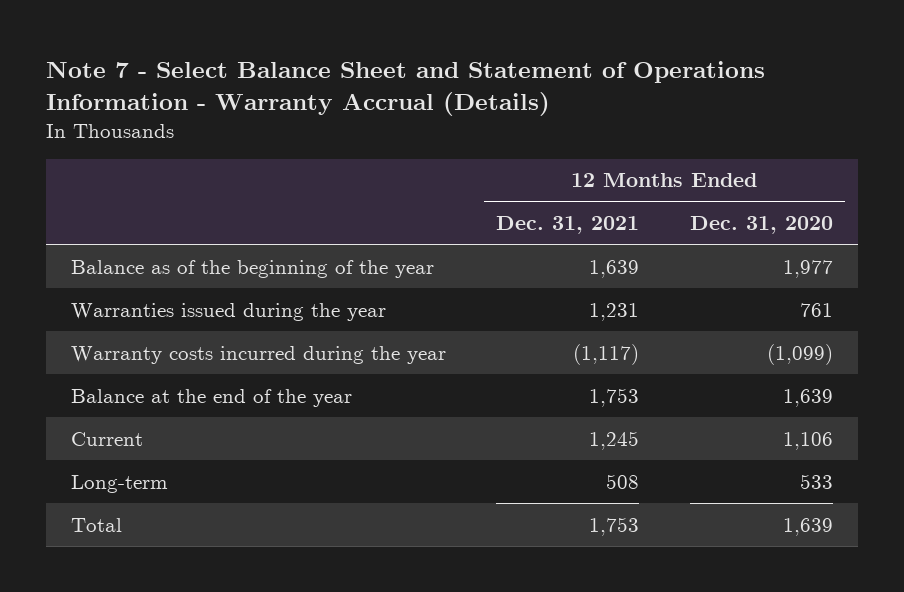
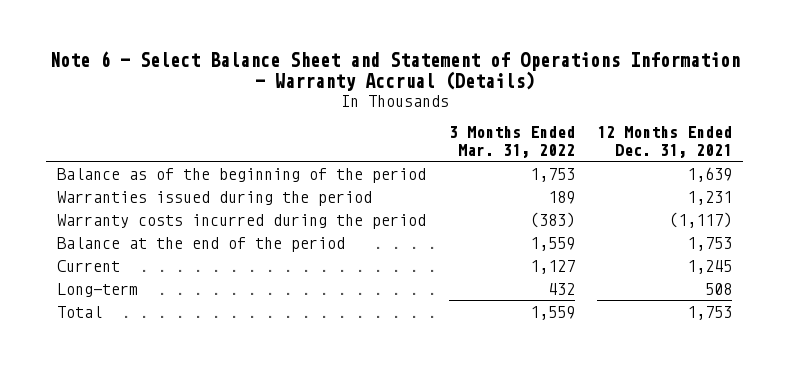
[46,61,766,117] Note 7 - Select Balance Sheet and Statement of Operations Information - Warranty Accrual (Details) -> [49,51,740,92] Note 6 - Select Balance Sheet and Statement of Operations Information - Warranty Accrual (Details)
[689,216,833,235] Dec. 31, 2020 -> none
none -> [448,126,575,158] 3 Months Ended Mar. 31, 2022
[71,259,435,278] Balance as of the beginning of the year -> [57,167,427,183] Balance as of the beginning of the period
[71,302,387,321] Warranties issued during the year -> [57,190,373,206] Warranties issued during the period
[71,345,447,364] Warranty costs incurred during the year -> [57,213,427,229] Warranty costs incurred during the period
[71,388,353,407] Balance at the end of the year -> [57,236,346,252] Balance at the end of the period

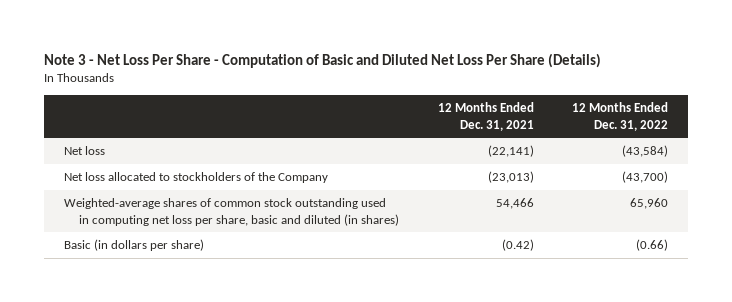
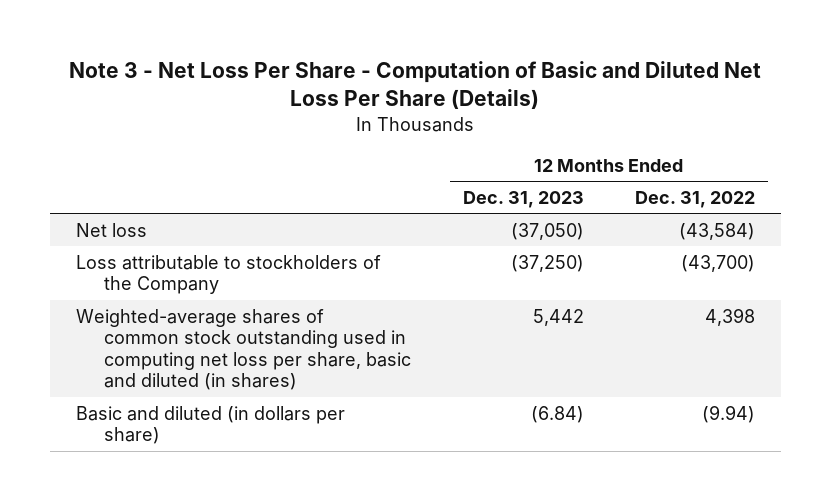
[437,102,534,131] 12 Months Ended Dec. 31, 2021 -> none
none -> [462,191,584,209] Dec. 31, 2023
[63,171,328,183] Net loss allocated to stockholders of the Company -> [75,254,381,295] Loss attributable to stockholders of the Company
[630,197,669,209] 65,960 -> [705,307,756,326] 4,398
[63,238,204,251] Basic (in dollars per share) -> [75,405,345,445] Basic and diluted (in dollars per share)
[636,238,669,251] (0.66) -> [702,404,756,423] (9.94)

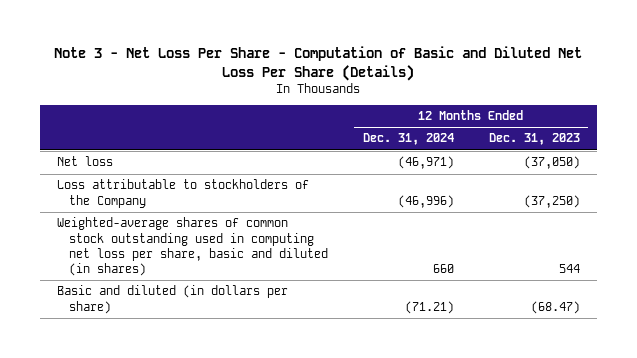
[635,191,756,209] Dec. 31, 2022 -> none
none -> [362,133,454,146] Dec. 31, 2024
[532,308,584,326] 5,442 -> [558,264,580,274] 544
[530,405,584,423] (6.84) -> [530,300,580,314] (68.47)

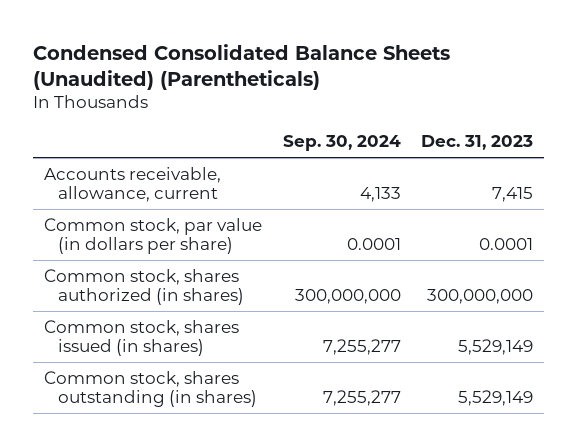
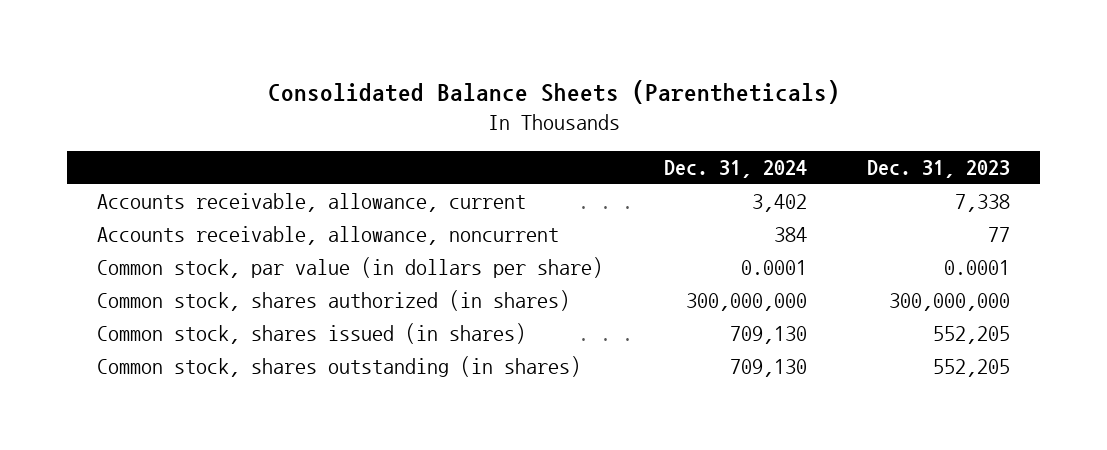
[33,43,451,90] Condensed Consolidated Balance Sheets (Unaudited) (Parentheticals) -> [267,80,840,105] Consolidated Balance Sheets (Parentheticals)
[282,135,401,152] Sep. 30, 2024 -> none
none -> [663,159,807,178] Dec. 31, 2024
[492,187,534,203] 7,415 -> [954,194,1010,213] 7,338
none -> [97,226,560,246] Accounts receivable, allowance, noncurrent
[458,339,534,356] 5,529,149 -> [932,326,1010,345] 552,205
[458,390,534,407] 5,529,149 -> [932,359,1010,378] 552,205

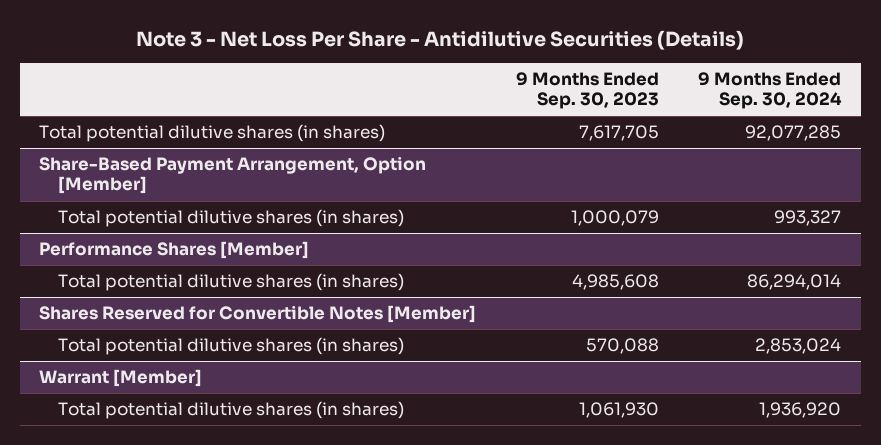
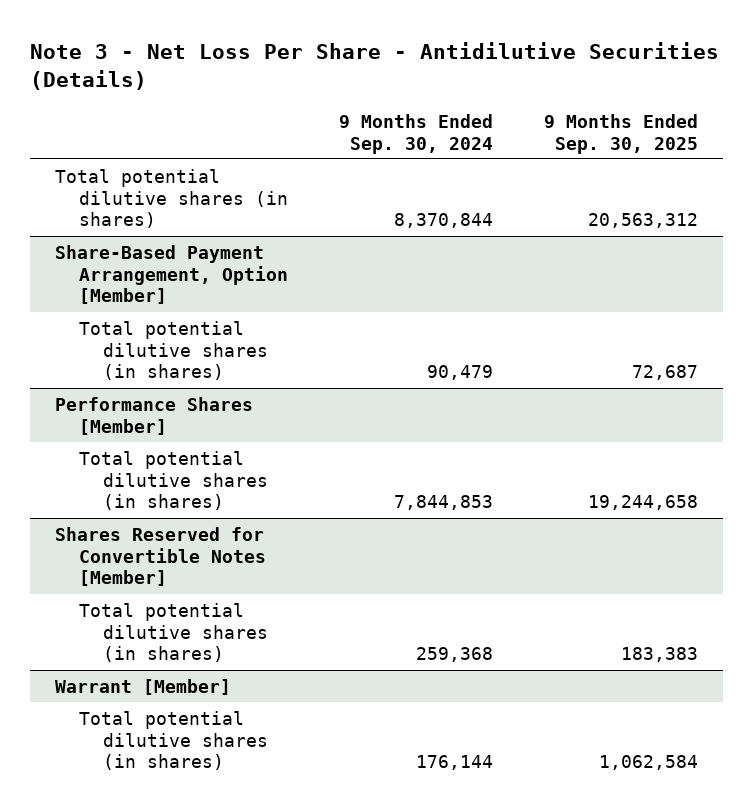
[515,71,659,110] 9 Months Ended Sep. 30, 2023 -> none
none -> [543,113,698,154] 9 Months Ended Sep. 30, 2025
[745,125,842,142] 92,077,285 -> [393,213,493,229] 8,370,844
[774,210,842,227] 993,327 -> [426,365,493,381] 90,479
[747,274,842,291] 86,294,014 -> [393,495,493,511] 7,844,853
[755,338,842,355] 2,853,024 -> [415,647,493,663] 259,368
[759,402,842,419] 1,936,920 -> [415,755,493,771] 176,144

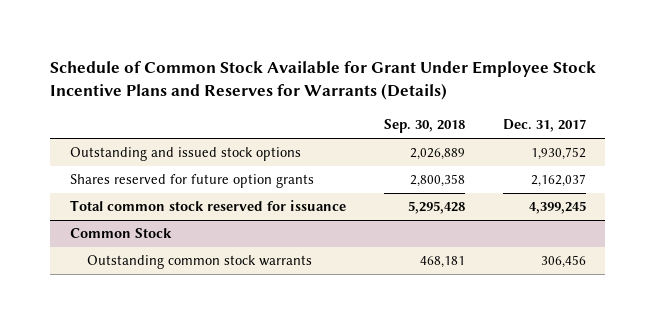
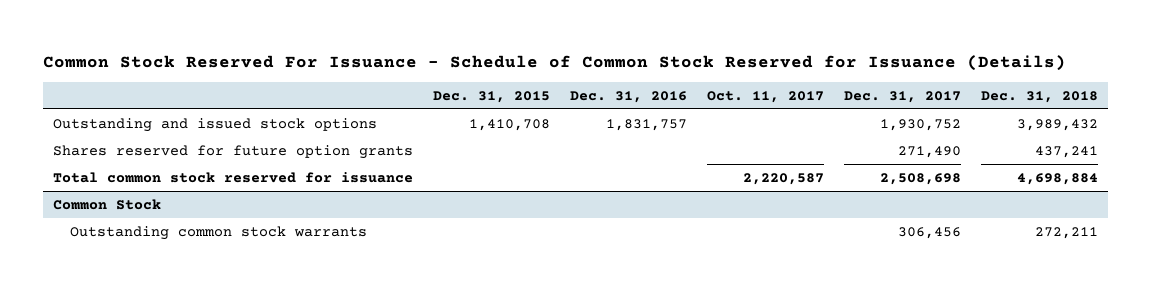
[50,61,597,101] Schedule of Common Stock Available for Grant Under Employee Stock Incentive Plans and Reserves for Warrants (Details) -> [43,54,1067,71] Common Stock Reserved For Issuance - Schedule of Common Stock Reserved for Issuance (Details)
[383,119,465,134] Sep. 30, 2018 -> none
none -> [433,90,551,103] Dec. 31, 2015
none -> [570,90,688,103] Dec. 31, 2016
none -> [707,90,825,103] Oct. 11, 2017
none -> [981,90,1099,103] Dec. 31, 2018
[531,174,587,188] 2,162,037 -> [898,145,962,158] 271,490
[529,201,587,215] 4,399,245 -> [880,172,962,185] 2,508,698

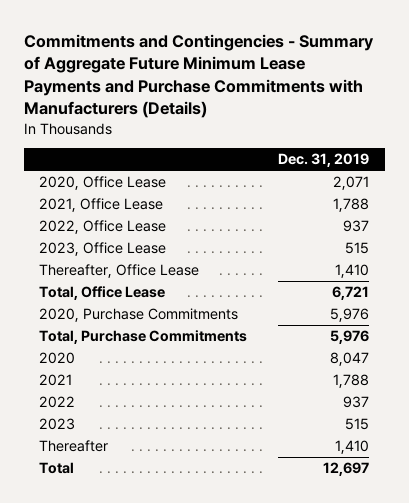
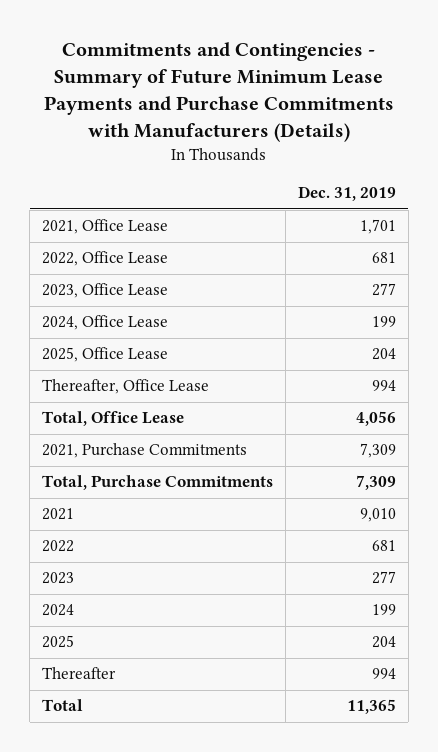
[24,33,375,119] Commitments and Contingencies - Summary of Aggregate Future Minimum Lease Payments and Purchase Commitments with Manufacturers (Details) -> [43,42,394,142] Commitments and Contingencies - Summary of Future Minimum Lease Payments and Purchase Commitments with Manufacturers (Details)
[39,352,76,365] 2020 -> none
[39,176,167,191] 2020, Office Lease -> [42,219,169,235] 2021, Office Lease
[333,176,370,191] 2,071 -> [359,219,396,235] 1,701
[39,198,164,213] 2021, Office Lease -> [42,251,169,267] 2022, Office Lease
[333,198,370,213] 1,788 -> [371,252,396,264] 681
[39,220,167,235] 2022, Office Lease -> [42,283,169,299] 2023, Office Lease
[343,220,370,233] 937 -> [371,283,396,297] 277
[39,242,167,257] 2023, Office Lease -> [42,315,169,331] 2024, Office Lease
[345,242,370,255] 515 -> [371,316,396,328] 199
none -> [42,347,169,363] 2025, Office Lease
[335,264,370,279] 1,410 -> [371,380,396,392] 994
[332,286,370,301] 6,721 -> [355,411,396,427] 4,056
[39,308,239,323] 2020, Purchase Commitments -> [42,443,248,459] 2021, Purchase Commitments
[330,308,370,323] 5,976 -> [359,443,396,459] 7,309
[330,330,370,345] 5,976 -> [355,475,396,491] 7,309
[333,374,370,389] 1,788 -> [359,508,396,523] 9,010
[343,396,370,409] 937 -> [371,540,396,552] 681
[345,418,370,431] 515 -> [371,571,396,585] 277
none -> [42,604,75,617] 2024
none -> [42,635,75,649] 2025
[335,440,370,455] 1,410 -> [371,668,396,680] 994
[323,462,370,477] 12,697 -> [346,699,396,715] 11,365

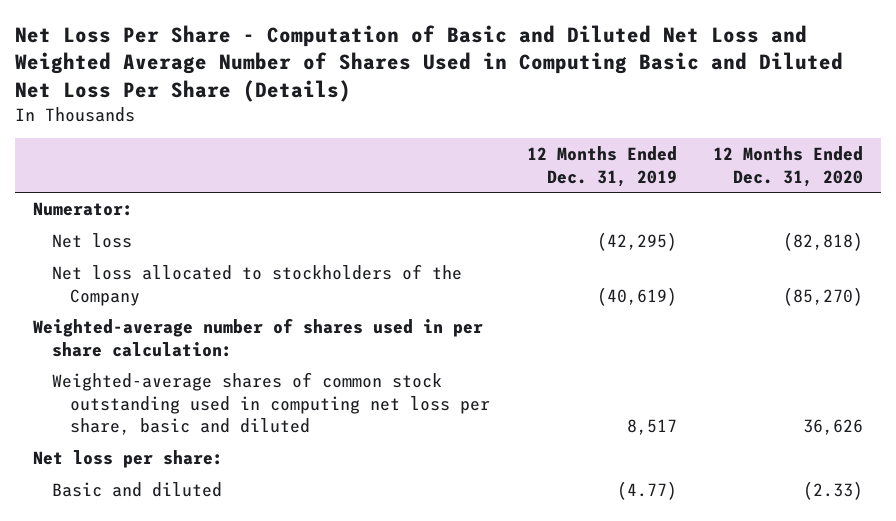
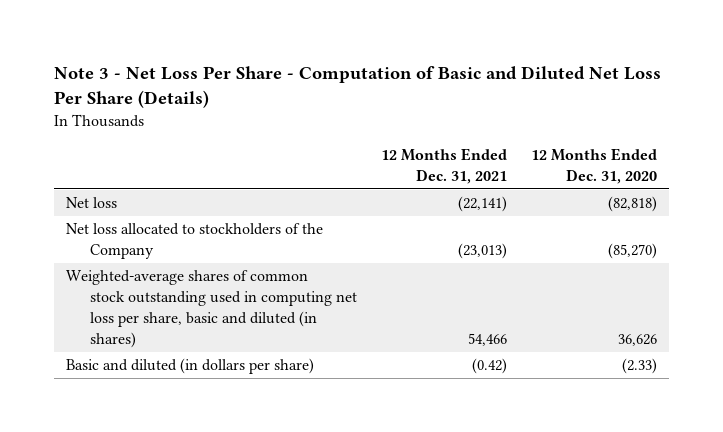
[14,25,843,102] Net Loss Per Share - Computation of Basic and Diluted Net Loss and Weighted Average Number of Shares Used in Computing Basic and Diluted Net Loss Per Share (Details) -> [53,66,661,109] Note 3 - Net Loss Per Share - Computation of Basic and Diluted Net Loss Per Share (Details)
[526,146,677,187] 12 Months Ended Dec. 31, 2019 -> none
none -> [380,148,507,185] 12 Months Ended Dec. 31, 2021
[32,201,133,216] Numerator: -> none
[32,317,483,357] Weighted-average number of shares used in per share calculation: -> none
[32,449,223,468] Net loss per share: -> none
[51,371,491,436] Weighted-average shares of common stock outstanding used in computing net loss per share, basic and diluted -> [66,270,357,349] Weighted-average shares of common stock outstanding used in computing net loss per share, basic and diluted (in shares)
[51,481,222,497] Basic and diluted -> [66,358,315,375] Basic and diluted (in dollars per share)

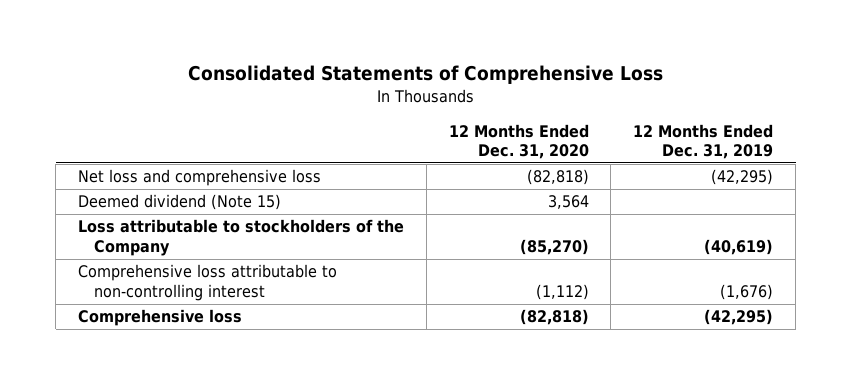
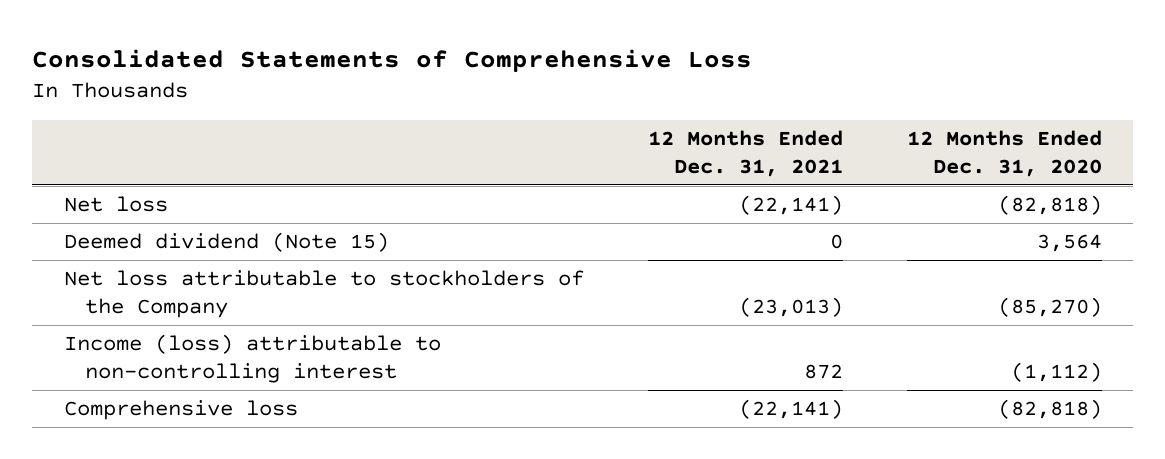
[633,123,774,159] 12 Months Ended Dec. 31, 2019 -> none
none -> [647,129,843,177] 12 Months Ended Dec. 31, 2021
[77,169,321,187] Net loss and comprehensive loss -> [63,196,168,213] Net loss
[77,219,404,256] Loss attributable to stockholders of the Company -> [63,270,584,319] Net loss attributable to stockholders of the Company
[77,264,337,301] Comprehensive loss attributable to non-controlling interest -> [63,334,441,384] Income (loss) attributable to non-controlling interest

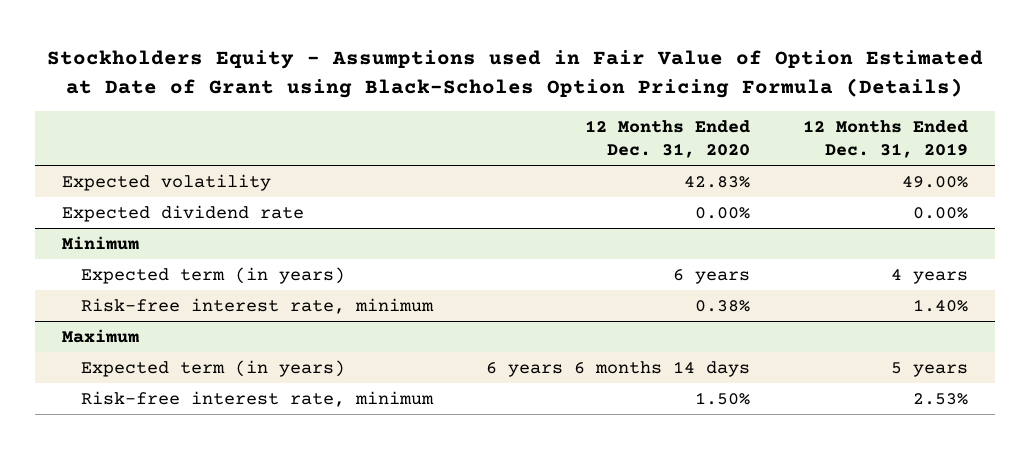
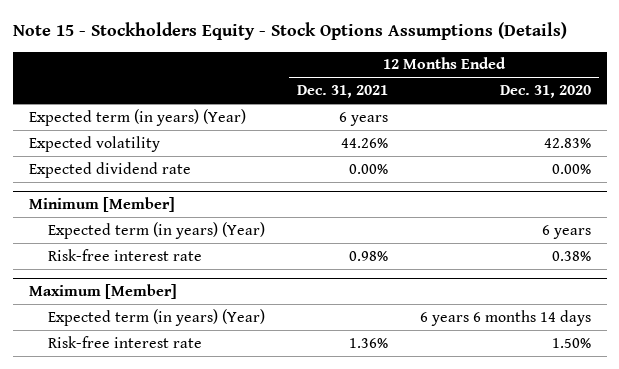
[47,50,984,98] Stockholders Equity - Assumptions used in Fair Value of Option Estimated at Date of Grant using Black-Scholes Option Pricing Formula (Details) -> [12,22,567,41] Note 15 - Stockholders Equity - Stock Options Assumptions (Details)
[803,119,969,159] 12 Months Ended Dec. 31, 2019 -> none
none -> [296,85,388,99] Dec. 31, 2021
none -> [28,108,246,126] Expected term (in years) (Year)
[62,236,140,251] Minimum -> [28,196,175,212] Minimum [Member]
[80,267,345,285] Expected term (in years) -> [47,221,265,239] Expected term (in years) (Year)
[80,298,434,315] Risk-free interest rate, minimum -> [47,248,202,261] Risk-free interest rate
[62,329,140,344] Maximum -> [28,283,177,299] Maximum [Member]
[80,360,345,378] Expected term (in years) -> [47,308,265,326] Expected term (in years) (Year)
[80,391,434,408] Risk-free interest rate, minimum -> [47,335,202,348] Risk-free interest rate

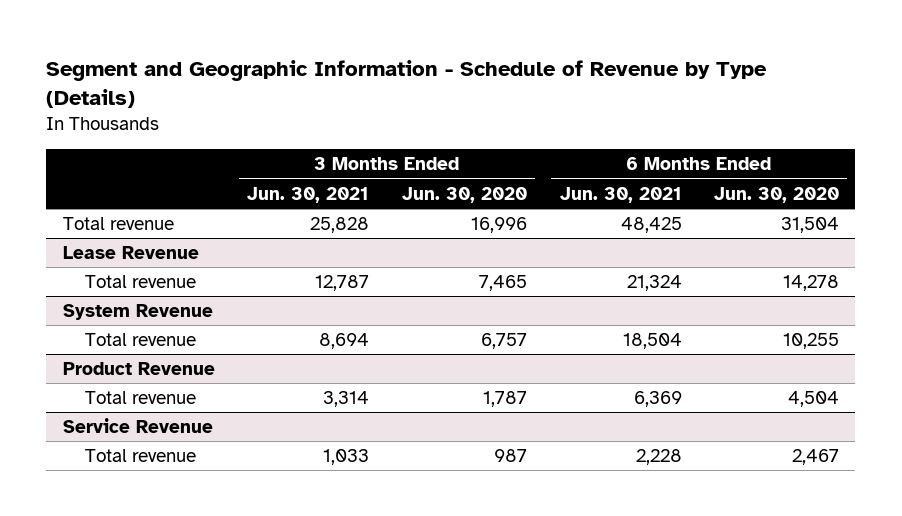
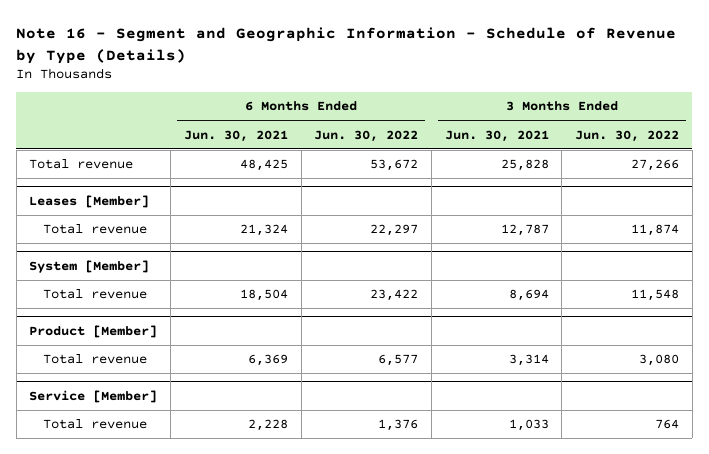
[46,59,768,108] Segment and Geographic Information - Schedule of Revenue by Type (Details) -> [16,26,677,64] Note 16 - Segment and Geographic Information - Schedule of Revenue by Type (Details)
[401,186,527,203] Jun. 30, 2020 -> none
[714,186,840,203] Jun. 30, 2020 -> none
none -> [314,129,419,142] Jun. 30, 2022
none -> [575,129,680,142] Jun. 30, 2022
[62,246,199,260] Lease Revenue -> [29,194,150,208] Leases [Member]
[62,304,213,321] System Revenue -> [29,259,150,273] System [Member]
[62,362,215,376] Product Revenue -> [29,324,158,338] Product [Member]
[62,418,213,434] Service Revenue -> [29,389,158,403] Service [Member]

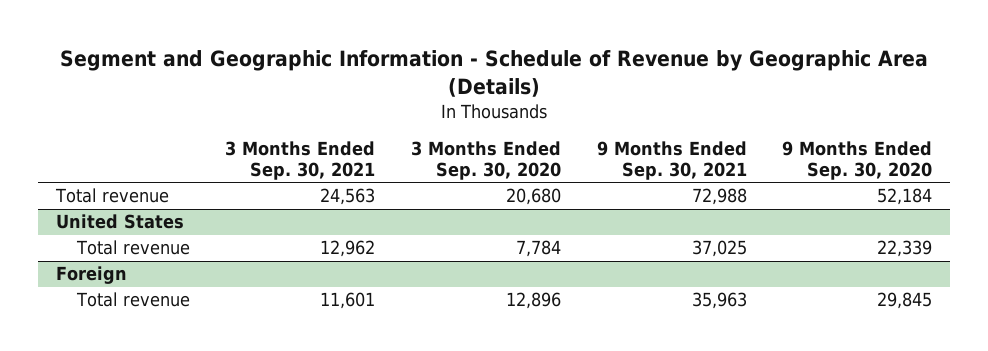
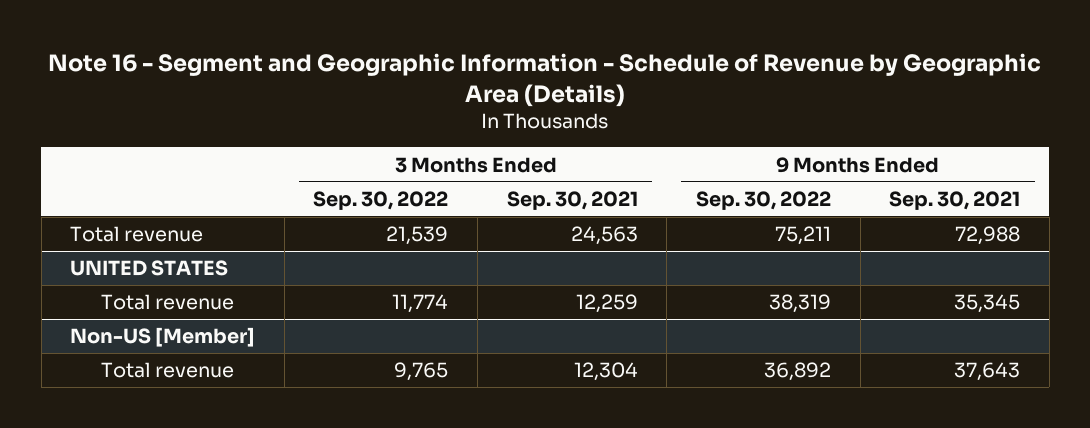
[60,50,929,97] Segment and Geographic Information - Schedule of Revenue by Geographic Area (Details) -> [48,53,1042,107] Note 16 - Segment and Geographic Information - Schedule of Revenue by Geographic Area (Details)
[411,141,562,181] 3 Months Ended Sep. 30, 2020 -> none
[782,141,933,181] 9 Months Ended Sep. 30, 2020 -> none
none -> [313,190,449,210] Sep. 30, 2022
none -> [695,190,831,210] Sep. 30, 2022
[56,266,128,285] Foreign -> none
[56,214,185,230] United States -> [70,260,229,277] UNITED STATES
[320,240,376,258] 12,962 -> [575,294,638,314] 12,259
[691,240,747,258] 37,025 -> [954,294,1021,314] 35,345
none -> [70,327,256,348] Non-US [Member]
[320,292,376,310] 11,601 -> [573,362,638,382] 12,304
[691,292,747,310] 35,963 -> [954,362,1021,382] 37,643

